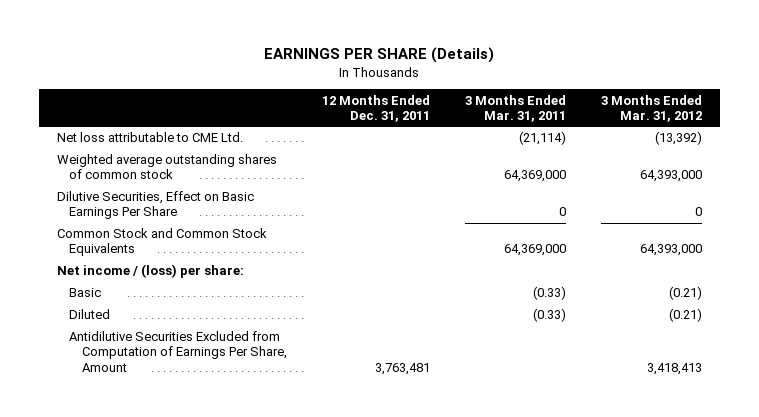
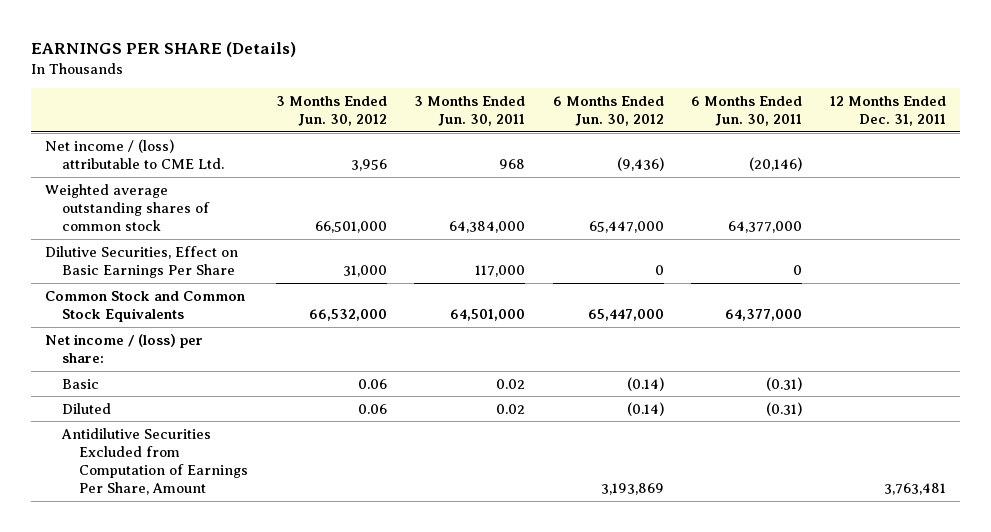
[464,94,566,122] 3 Months Ended Mar. 31, 2011 -> none
[600,94,702,122] 3 Months Ended Mar. 31, 2012 -> none
none -> [275,96,387,127] 3 Months Ended Jun. 30, 2012
none -> [414,96,526,127] 3 Months Ended Jun. 30, 2011
none -> [552,96,664,127] 6 Months Ended Jun. 30, 2012
none -> [691,96,803,127] 6 Months Ended Jun. 30, 2011
[56,132,243,143] Net loss attributable to CME Ltd. -> [44,138,224,169] Net income / (loss) attributable to CME Ltd.

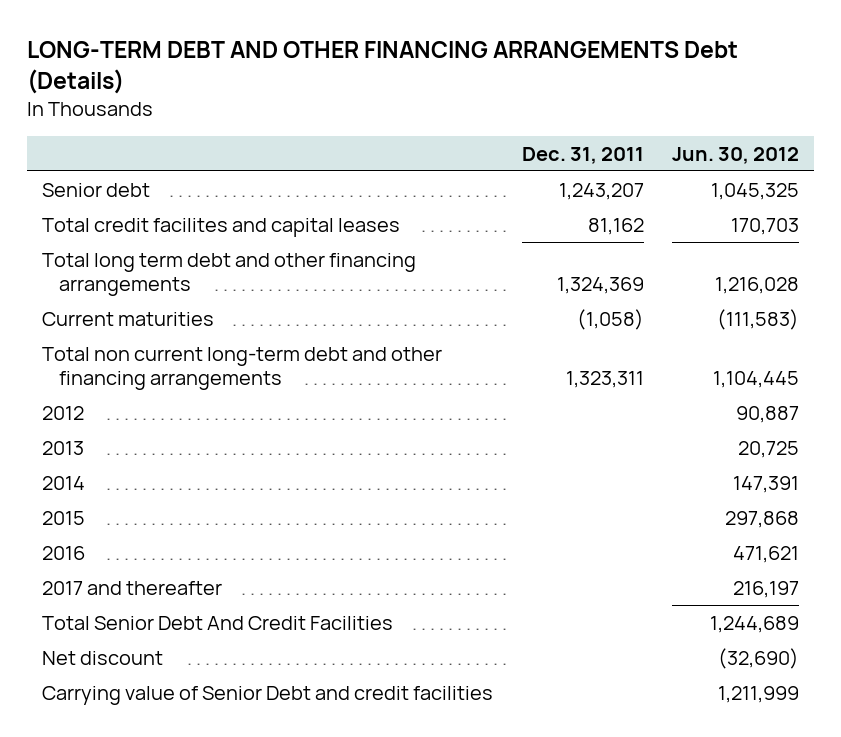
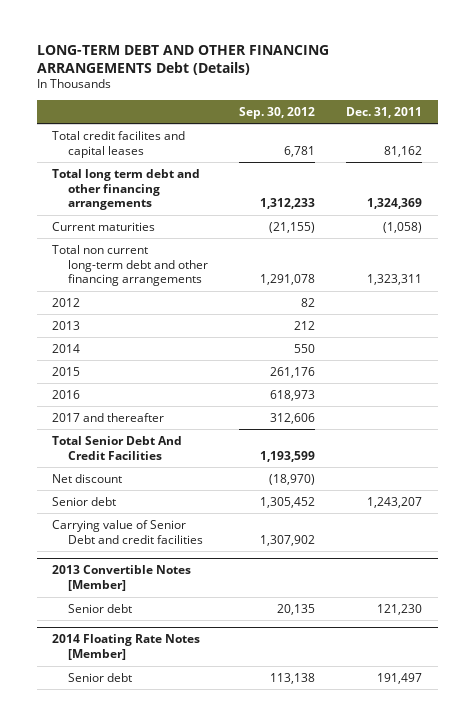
[672,146,800,164] Jun. 30, 2012 -> none
none -> [239,106,316,119] Sep. 30, 2012
[41,182,150,197] Senior debt -> [52,496,117,506] Senior debt
none -> [52,565,192,592] 2013 Convertible Notes [Member]
none -> [68,603,133,613] Senior debt
none -> [52,634,201,661] 2014 Floating Rate Notes [Member]
none -> [68,672,133,682] Senior debt

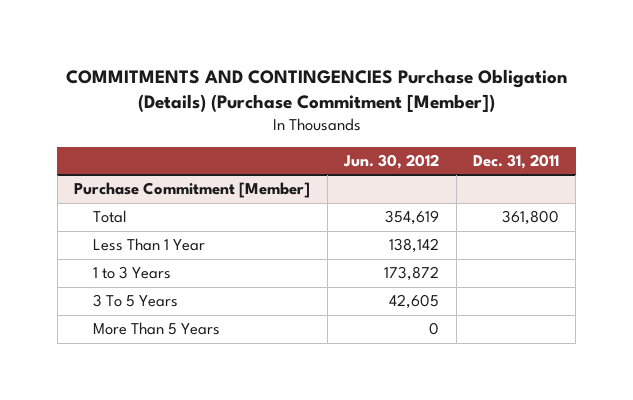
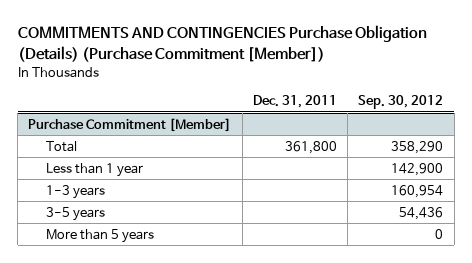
[343,153,440,169] Jun. 30, 2012 -> none
none -> [358,95,444,110] Sep. 30, 2012
[93,238,206,252] Less Than 1 Year -> [45,162,143,177] Less than 1 year
[93,266,172,280] 1 to 3 Years -> [45,184,105,199] 1-3 years
[93,294,179,308] 3 To 5 Years -> [45,206,105,221] 3-5 years
[93,322,221,336] More Than 5 Years -> [45,228,154,243] More than 5 years

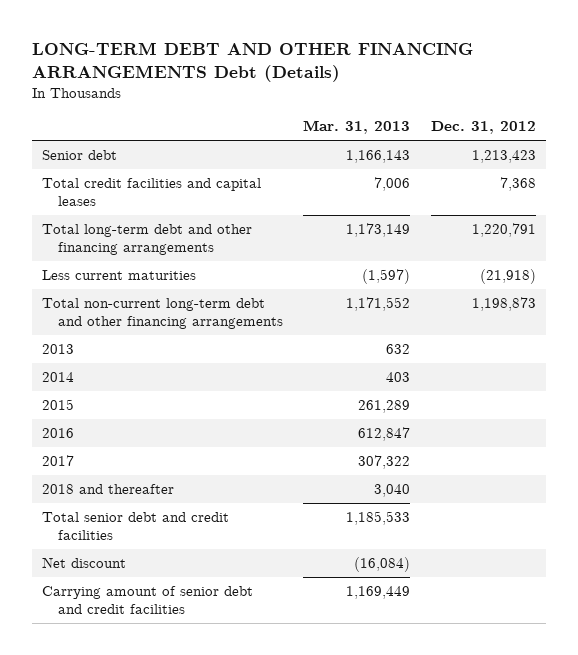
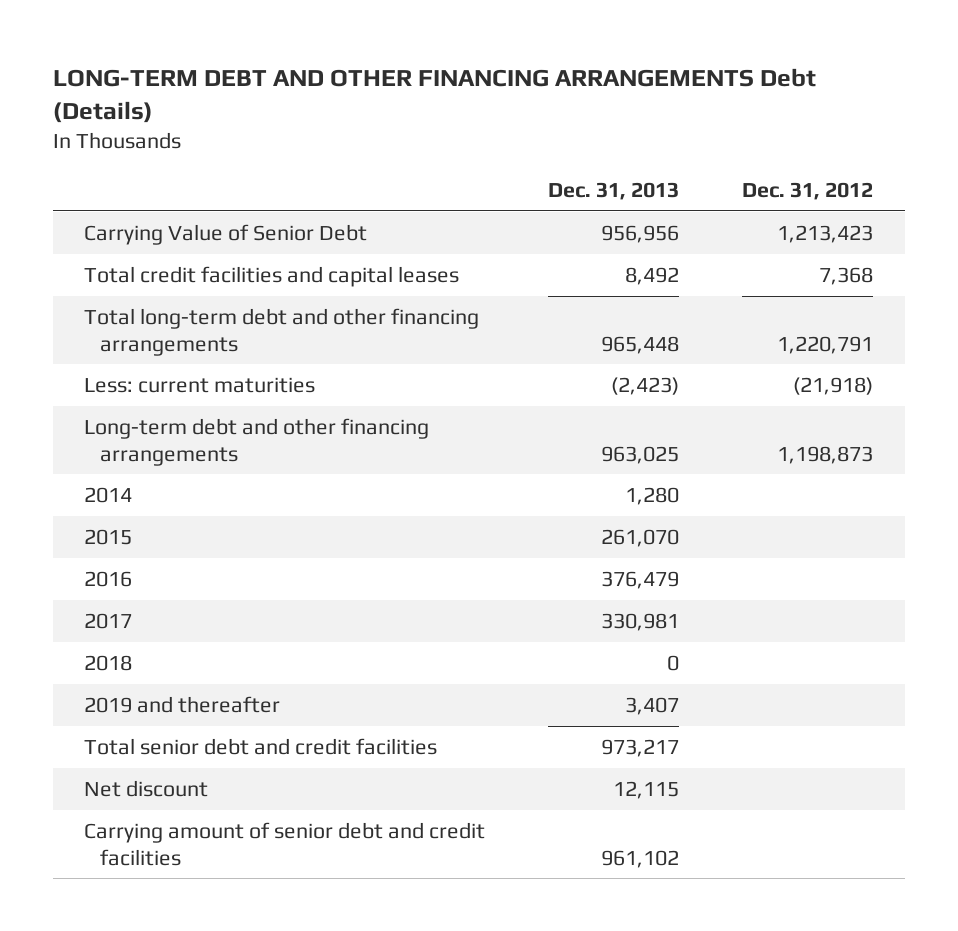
[303,120,411,135] Mar. 31, 2013 -> none
none -> [548,181,680,200] Dec. 31, 2013
[42,150,118,161] Senior debt -> [84,223,368,245] Carrying Value of Senior Debt
[42,344,75,355] 2013 -> none
[42,270,197,281] Less current maturities -> [84,376,316,393] Less: current maturities
[42,298,283,329] Total non-current long-term debt and other financing arrangements -> [84,417,430,466] Long-term debt and other financing arrangements
none -> [84,654,133,671] 2018
[42,484,175,495] 2018 and thereafter -> [84,695,281,713] 2019 and thereafter

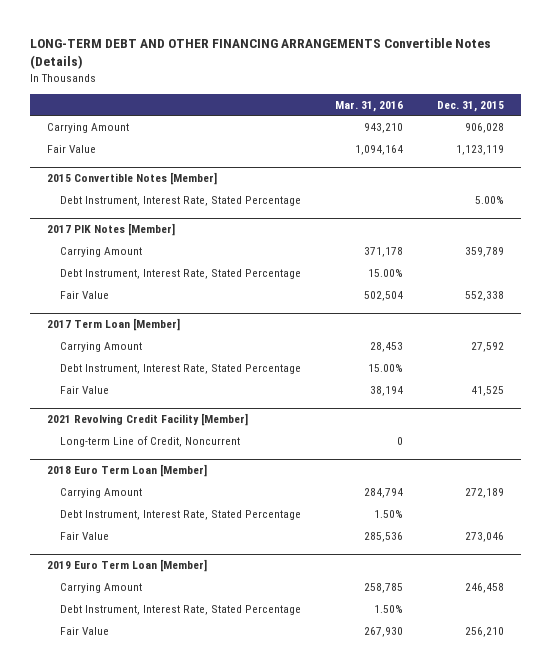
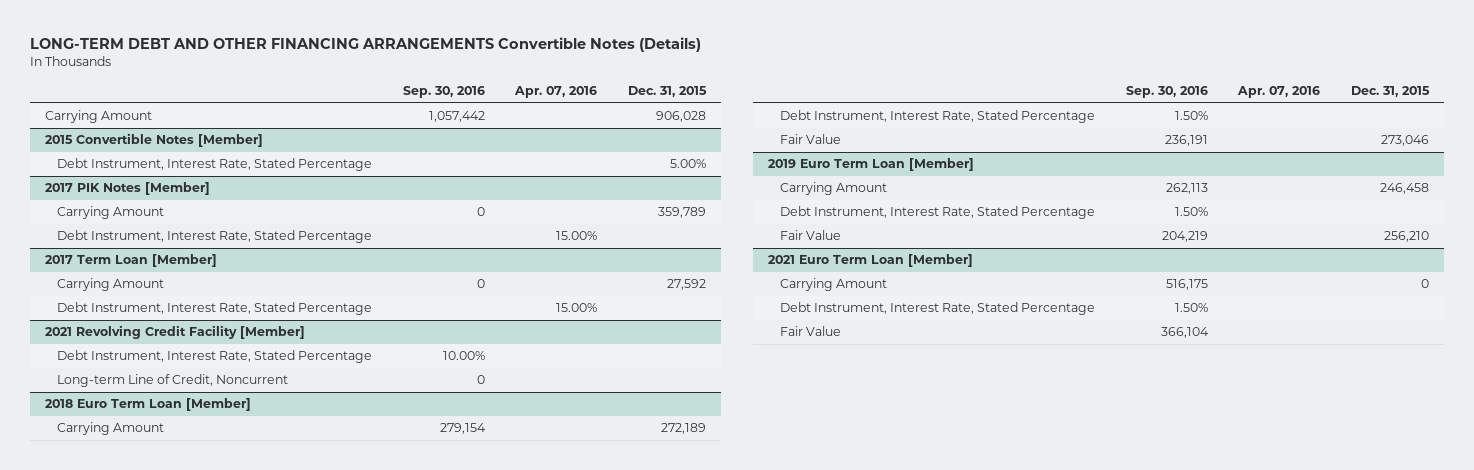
[334,100,403,112] Mar. 31, 2016 -> none
none -> [402,86,485,99] Sep. 30, 2016
none -> [514,86,598,99] Apr. 07, 2016
[47,144,97,153] Fair Value -> none
[59,290,109,299] Fair Value -> none
[59,385,109,394] Fair Value -> none
none -> [57,350,373,364] Debt Instrument, Interest Rate, Stated Percentage
none -> [768,254,974,268] 2021 Euro Term Loan [Member]
none -> [780,278,888,292] Carrying Amount
none -> [780,302,1096,316] Debt Instrument, Interest Rate, Stated Percentage
none -> [780,326,842,337] Fair Value

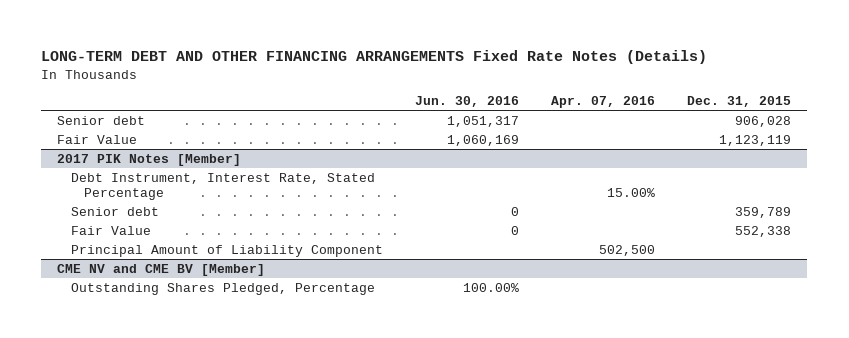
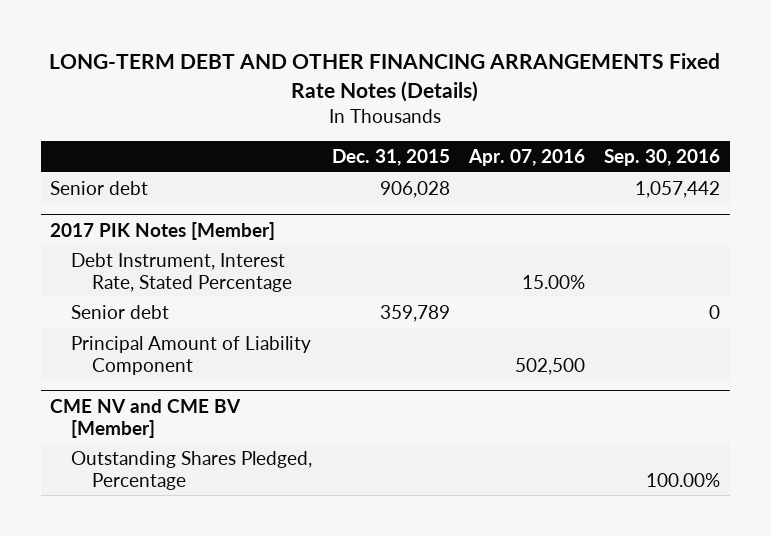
[414,95,519,107] Jun. 30, 2016 -> none
none -> [604,148,721,166] Sep. 30, 2016
[57,134,138,144] Fair Value -> none
[70,225,151,235] Fair Value -> none

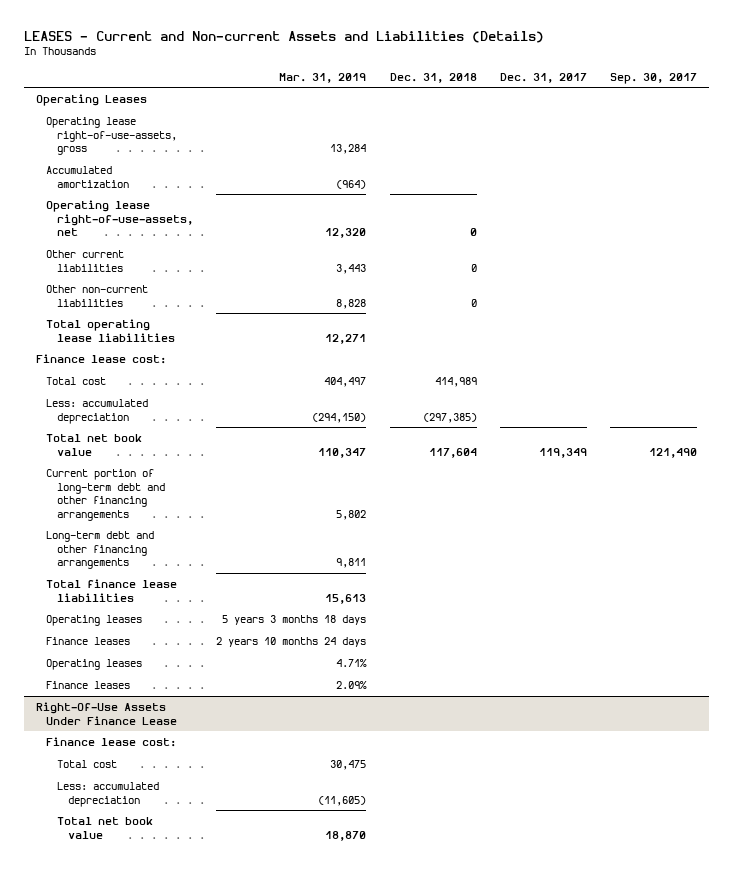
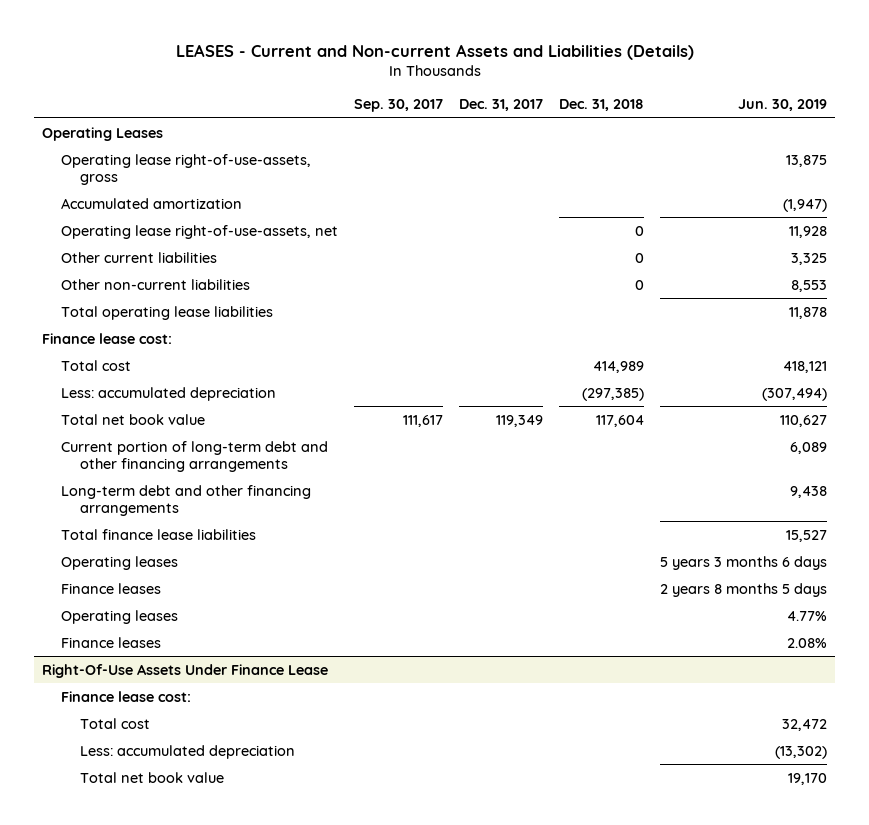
[279,72,367,83] Mar. 31, 2019 -> none
none -> [738,99,828,112] Jun. 30, 2019
[649,447,698,458] 121,490 -> [403,414,444,427] 111,617

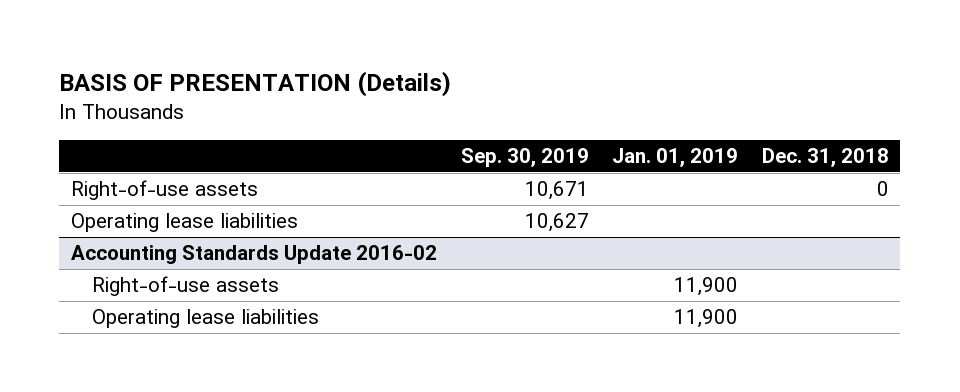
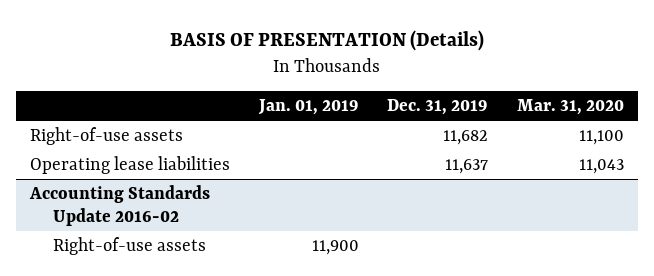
[460,148,589,168] Sep. 30, 2019 -> none
[761,148,889,168] Dec. 31, 2018 -> none
none -> [387,99,489,116] Dec. 31, 2019
none -> [516,99,624,116] Mar. 31, 2020
[91,309,319,329] Operating lease liabilities -> none

